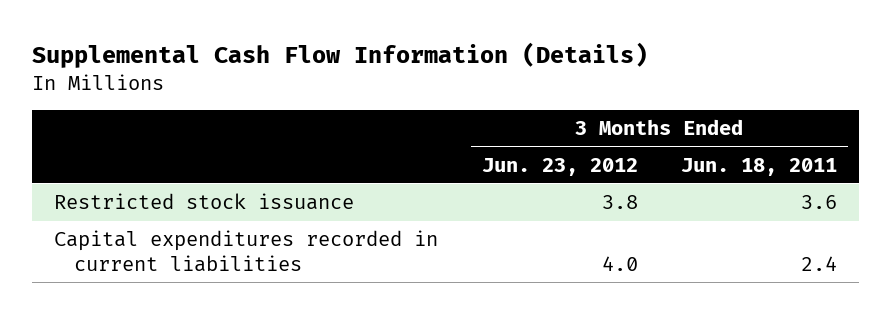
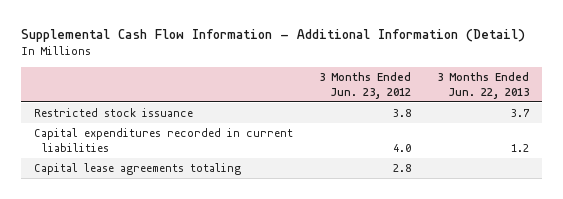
[31,41,648,68] Supplemental Cash Flow Information (Details) -> [21,29,526,43] Supplemental Cash Flow Information - Additional Information (Detail)
[681,157,838,176] Jun. 18, 2011 -> none
none -> [437,71,530,99] 3 Months Ended Jun. 22, 2013
none -> [34,163,242,176] Capital lease agreements totaling

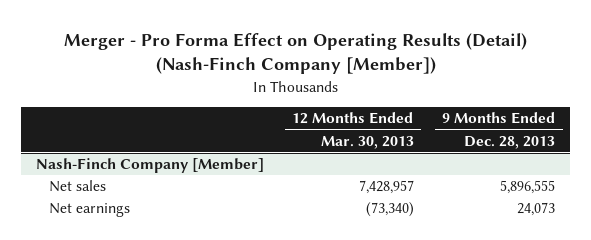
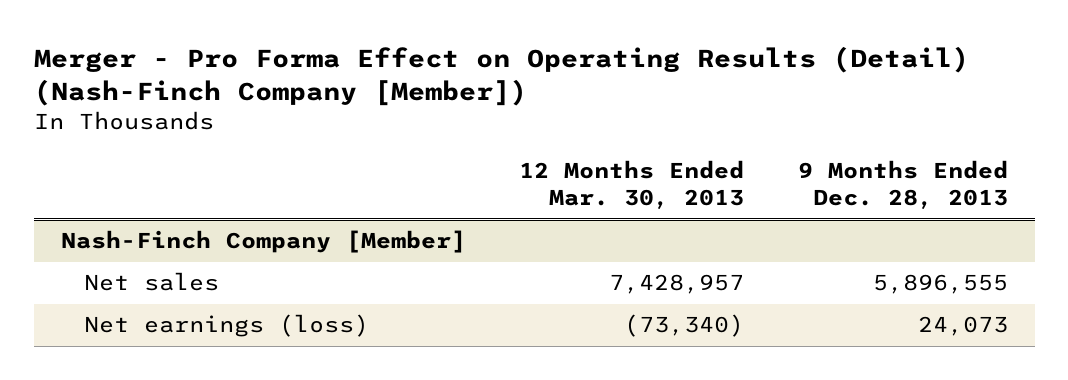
[48,203,130,218] Net earnings -> [84,314,370,338] Net earnings (loss)

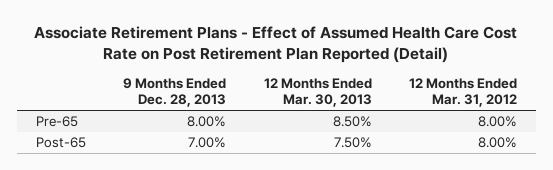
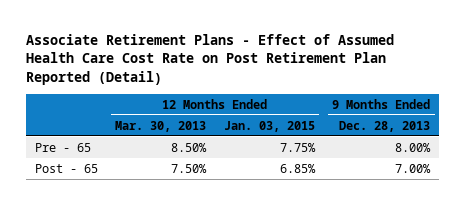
[409,78,518,108] 12 Months Ended Mar. 31, 2012 -> none
none -> [223,120,315,132] Jan. 03, 2015
[35,116,78,128] Pre-65 -> [35,142,92,152] Pre - 65
[35,137,86,149] Post-65 -> [35,163,99,173] Post - 65

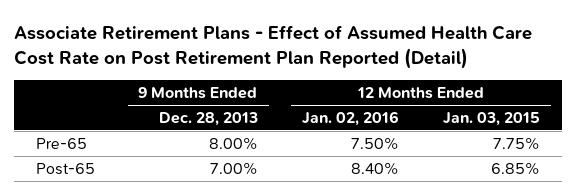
[115,120,207,132] Mar. 30, 2013 -> none
none -> [301,110,399,126] Jan. 02, 2016
[35,142,92,152] Pre - 65 -> [35,137,87,149] Pre-65
[35,163,99,173] Post - 65 -> [35,162,95,175] Post-65

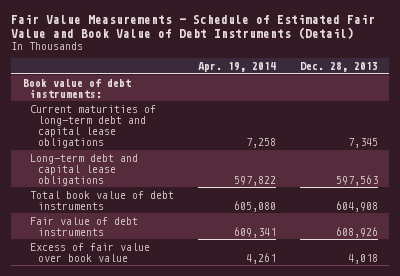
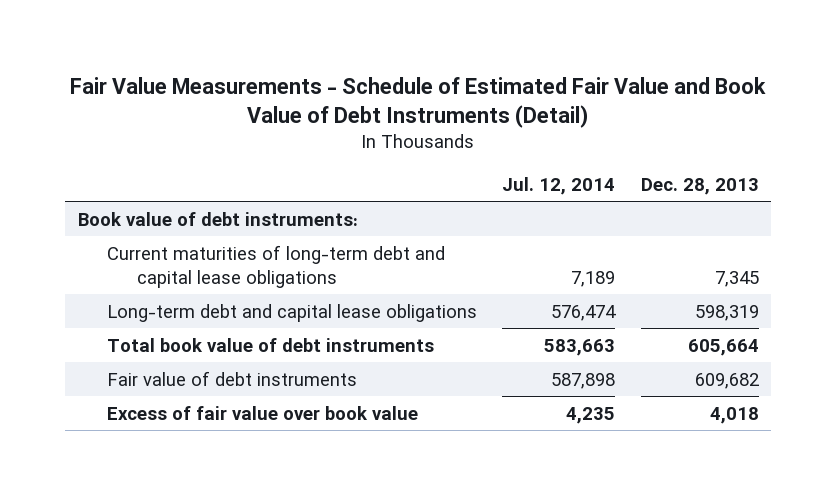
[197,62,276,73] Apr. 19, 2014 -> none
none -> [502,176,616,195] Jul. 12, 2014
[335,174,378,186] 597,563 -> [694,304,759,321] 598,319
[335,200,378,212] 604,908 -> [687,338,759,356] 605,664
[335,226,378,238] 608,926 -> [694,372,759,389] 609,682

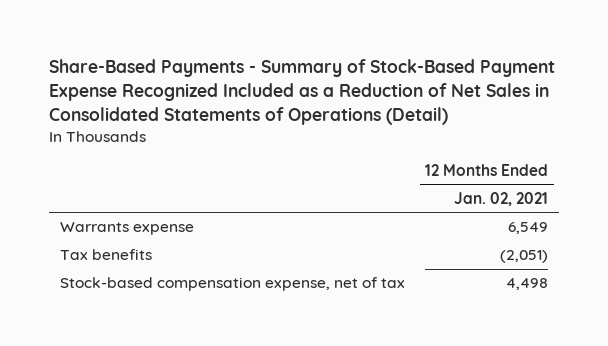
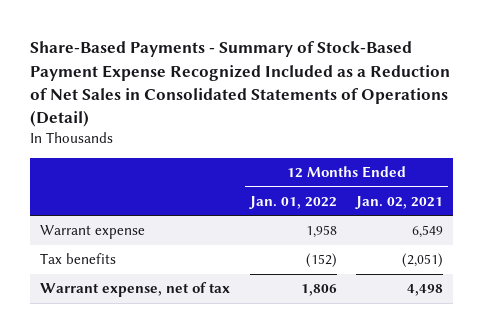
none -> [248,195,337,209] Jan. 01, 2022
[59,222,194,236] Warrants expense -> [40,225,146,240] Warrant expense
[59,277,405,292] Stock-based compensation expense, net of tax -> [40,282,231,298] Warrant expense, net of tax

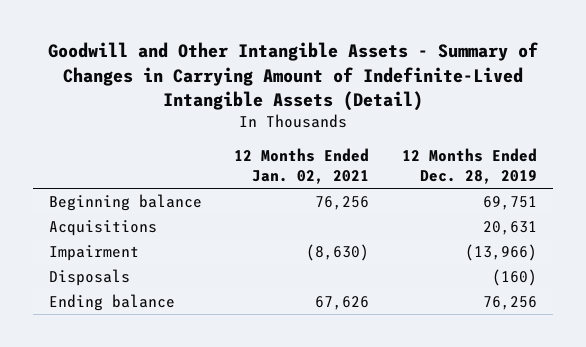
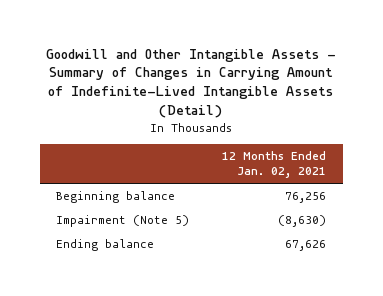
[401,148,537,185] 12 Months Ended Dec. 28, 2019 -> none
[48,220,157,237] Acquisitions -> none
[48,269,130,287] Disposals -> none
[48,245,139,262] Impairment -> [56,214,190,227] Impairment (Note 5)

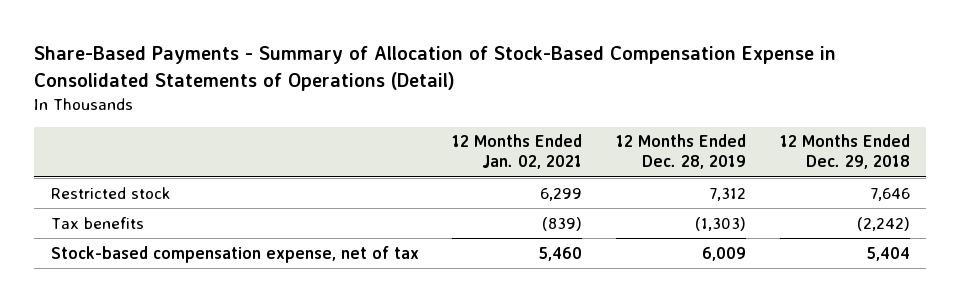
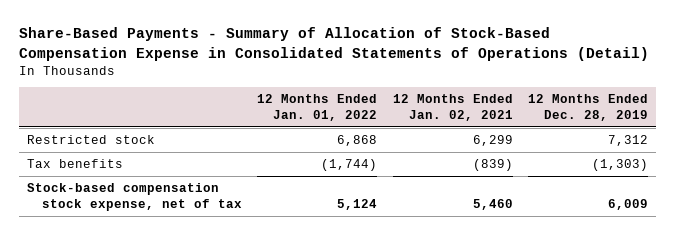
[779,134,910,170] 12 Months Ended Dec. 29, 2018 -> none
none -> [257,94,378,122] 12 Months Ended Jan. 01, 2022
[50,245,419,263] Stock-based compensation expense, net of tax -> [26,182,242,212] Stock-based compensation stock expense, net of tax

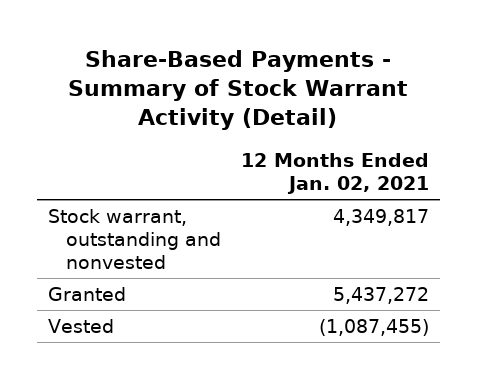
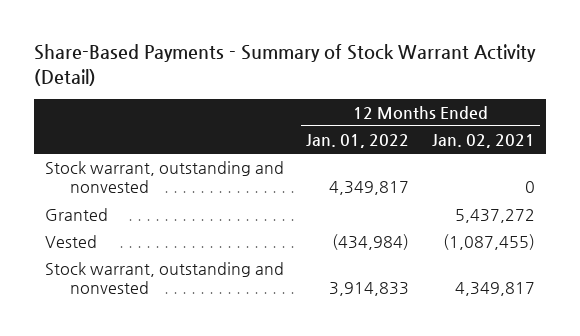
none -> [306,133,410,148] Jan. 01, 2022
none -> [44,161,284,194] Stock warrant, outstanding and nonvested
[47,209,222,269] Stock warrant, outstanding and nonvested -> [44,262,284,295] Stock warrant, outstanding and nonvested

